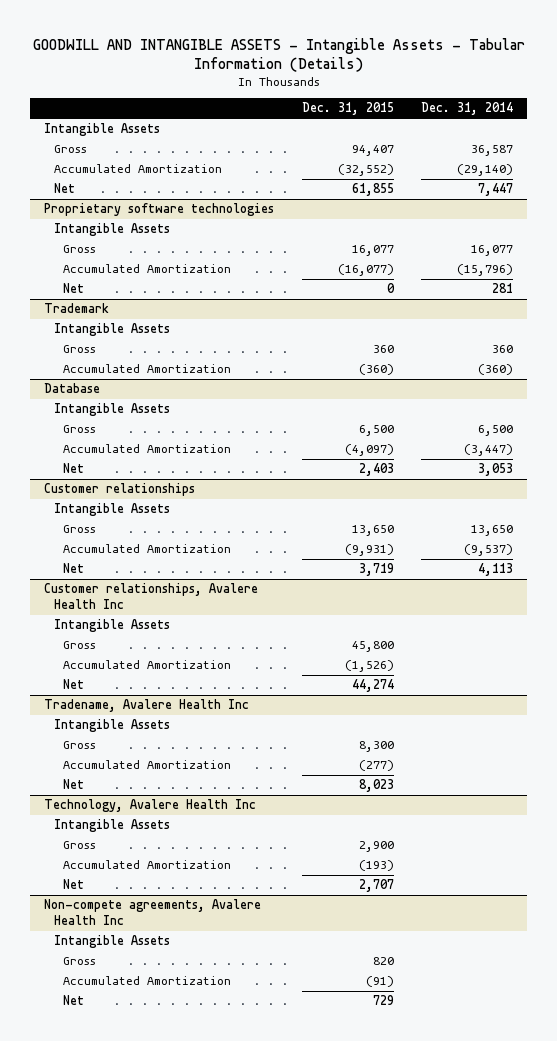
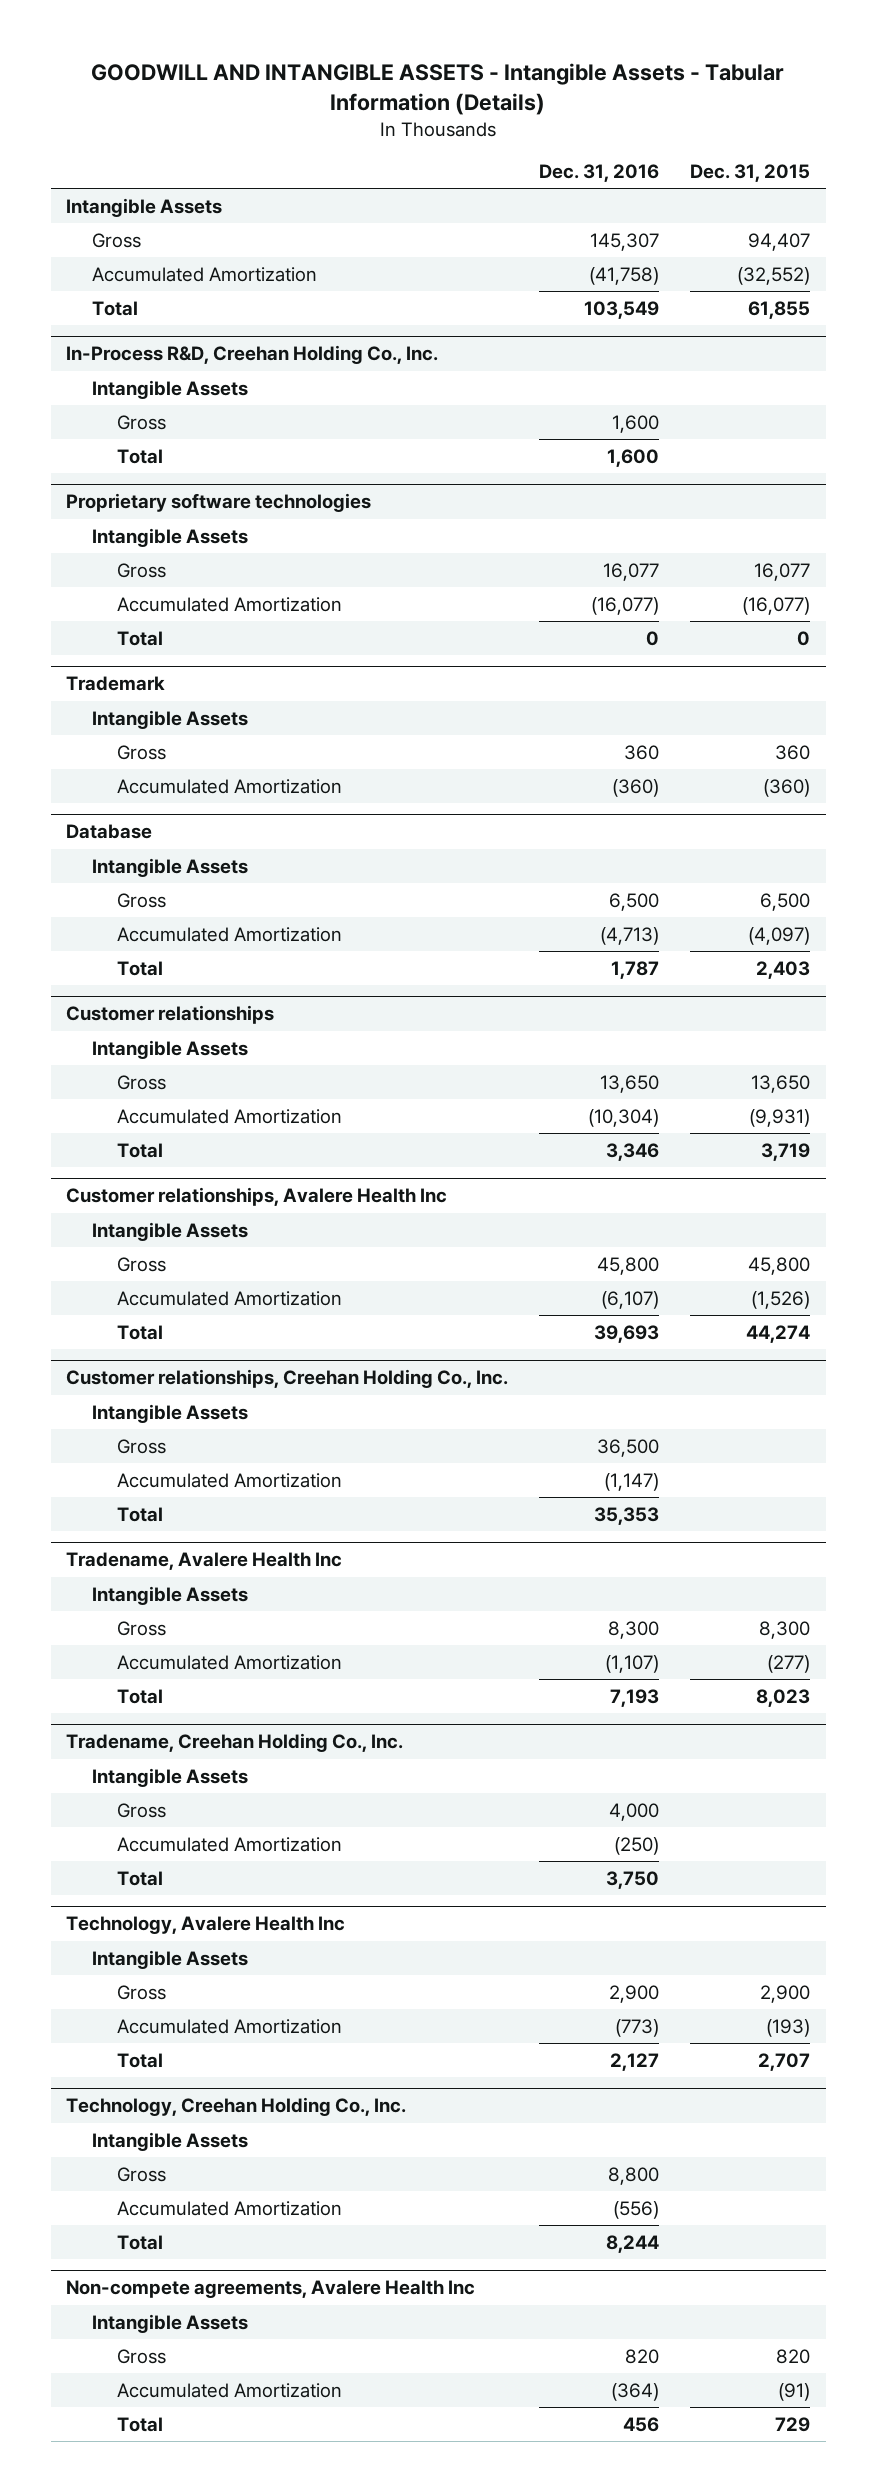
[421,102,514,116] Dec. 31, 2014 -> none
none -> [539,164,660,183] Dec. 31, 2016
[53,183,75,194] Net -> [91,300,138,316] Total
none -> [66,345,439,365] In-Process R&D, Creehan Holding Co., Inc.
none -> [91,379,248,399] Intangible Assets
none -> [117,414,167,430] Gross
none -> [117,448,164,464] Total
[63,283,85,294] Net -> [117,630,164,646] Total
[63,463,85,474] Net -> [117,960,164,976] Total
[63,563,85,574] Net -> [117,1142,164,1158] Total
[63,679,85,690] Net -> [117,1324,164,1340] Total
none -> [66,1369,509,1389] Customer relationships, Creehan Holding Co., Inc.
none -> [91,1403,248,1423] Intangible Assets
none -> [117,1438,167,1454] Gross
none -> [117,1472,343,1488] Accumulated Amortization
none -> [117,1506,164,1522] Total
[63,779,85,790] Net -> [117,1688,164,1704] Total
none -> [66,1733,404,1753] Tradename, Creehan Holding Co., Inc.
none -> [91,1767,248,1787] Intangible Assets
none -> [117,1802,167,1818] Gross
none -> [117,1836,343,1852] Accumulated Amortization
none -> [117,1870,164,1886] Total
[63,879,85,890] Net -> [117,2052,164,2068] Total
none -> [66,2097,407,2117] Technology, Creehan Holding Co., Inc.
none -> [91,2131,248,2151] Intangible Assets
none -> [117,2166,167,2182] Gross
none -> [117,2200,343,2216] Accumulated Amortization
none -> [117,2234,164,2250] Total
[63,995,85,1006] Net -> [117,2416,164,2432] Total

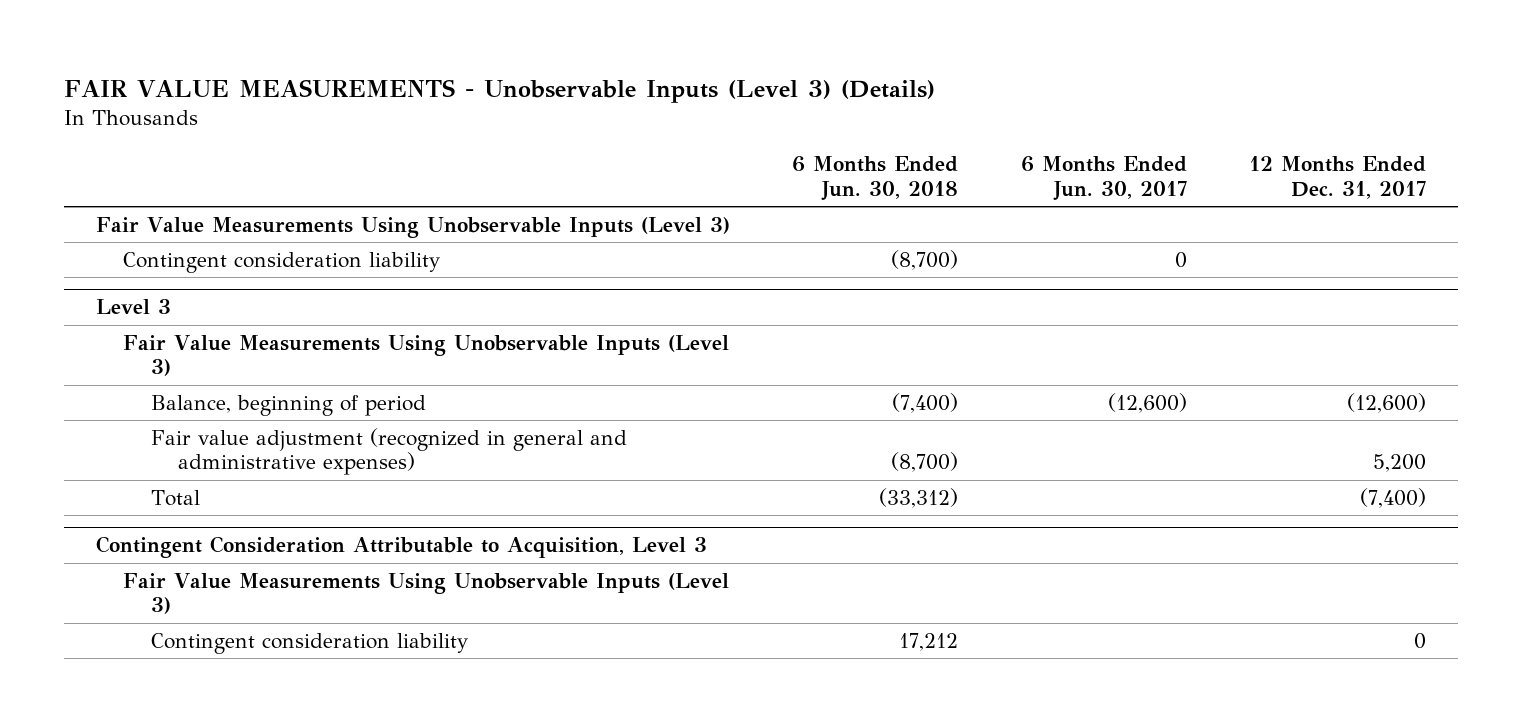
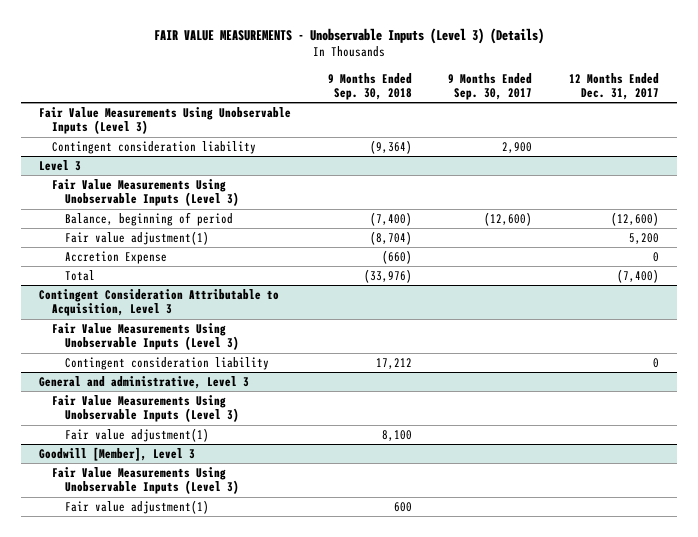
[792,156,959,201] 6 Months Ended Jun. 30, 2018 -> none
[1020,156,1187,201] 6 Months Ended Jun. 30, 2017 -> none
none -> [327,72,412,101] 9 Months Ended Sep. 30, 2018
none -> [448,72,533,101] 9 Months Ended Sep. 30, 2017
[150,427,627,476] Fair value adjustment (recognized in general and administrative expenses) -> [65,230,210,245] Fair value adjustment(1)
none -> [65,250,168,264] Accretion Expense
none -> [39,375,250,389] General and administrative, Level 3
none -> [52,394,240,423] Fair Value Measurements Using Unobservable Inputs (Level 3)
none -> [65,427,210,442] Fair value adjustment(1)
none -> [39,446,196,461] Goodwill [Member], Level 3
none -> [52,466,240,495] Fair Value Measurements Using Unobservable Inputs (Level 3)
none -> [65,499,210,514] Fair value adjustment(1)

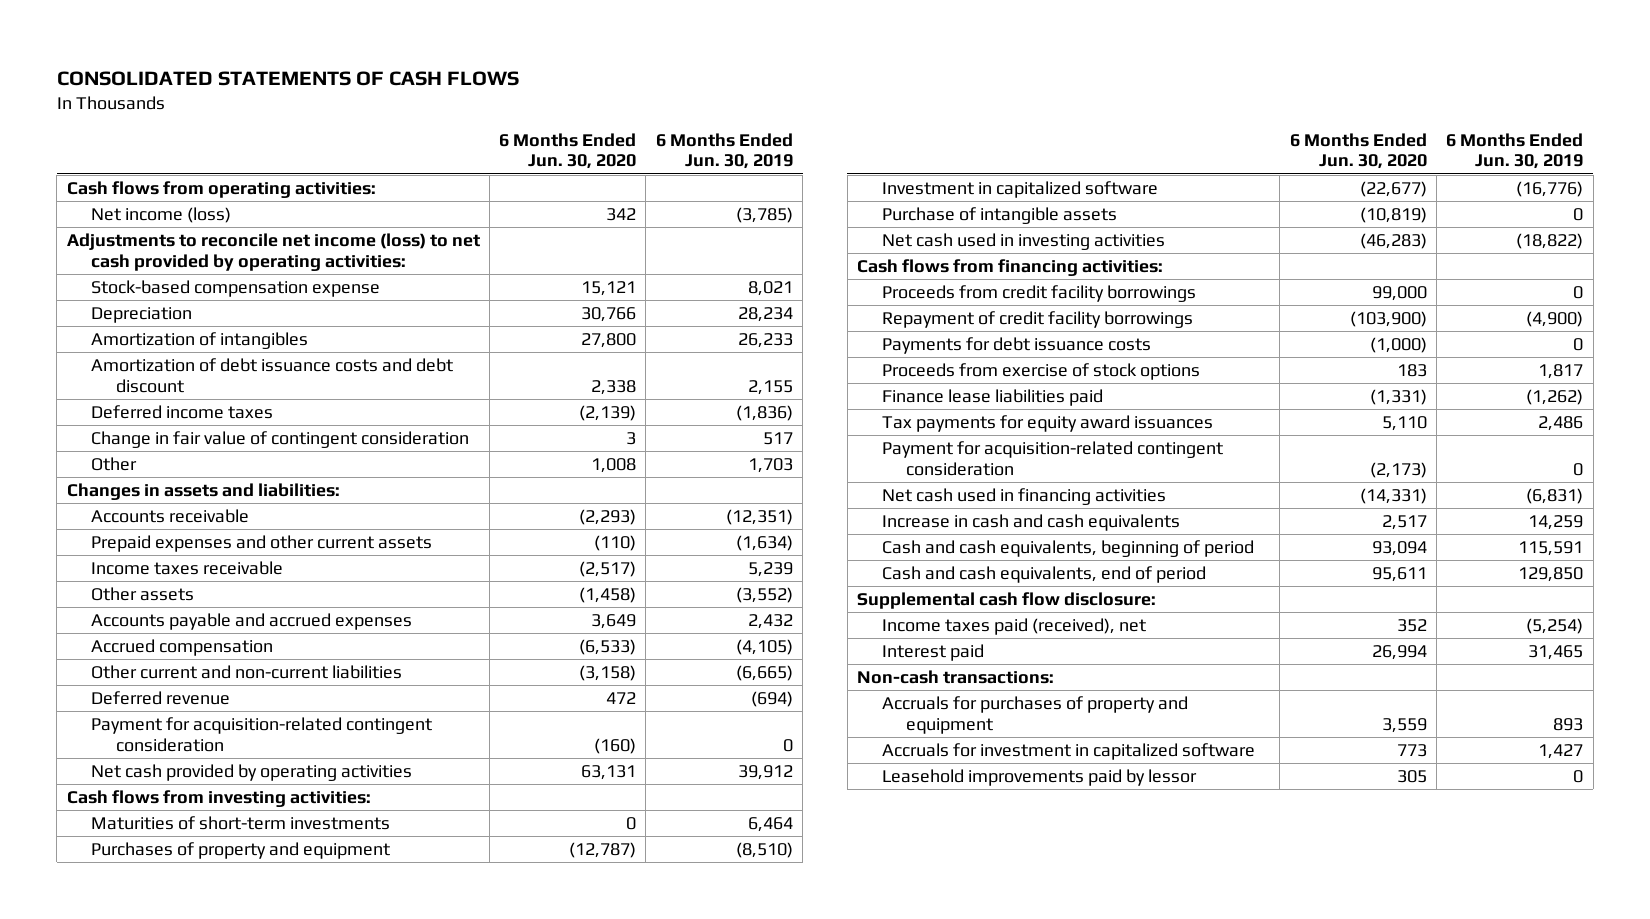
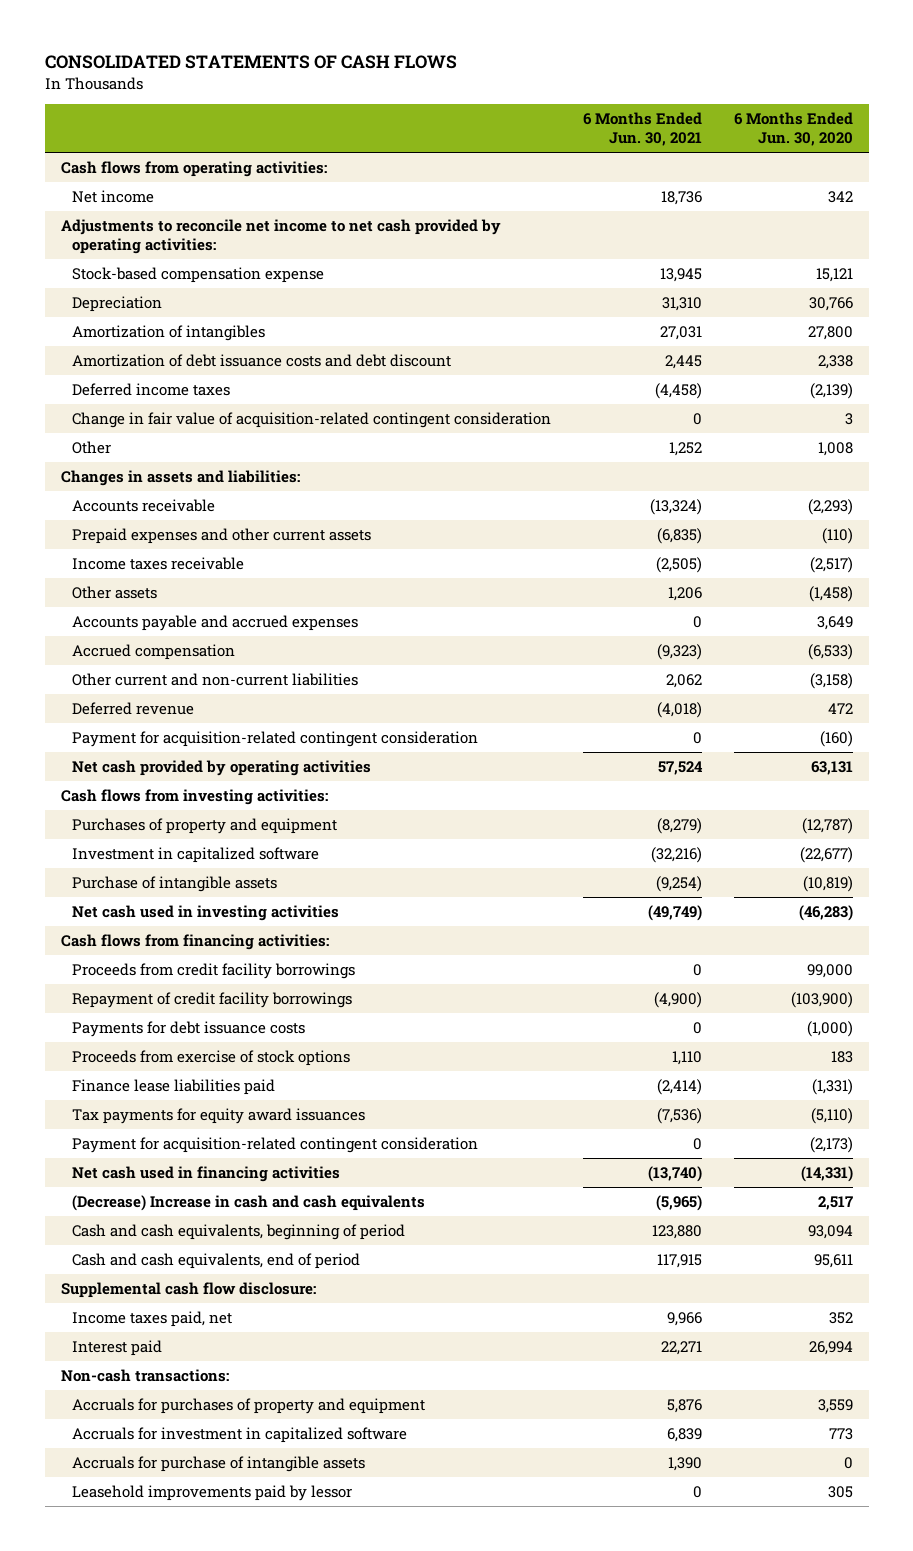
[655,132,793,170] 6 Months Ended Jun. 30, 2019 -> none
none -> [583,111,703,146] 6 Months Ended Jun. 30, 2021
[91,206,232,223] Net income (loss) -> [72,190,155,204] Net income
[66,232,480,271] Adjustments to reconcile net income (loss) to net cash provided by operating activities: -> [60,219,501,255] Adjustments to reconcile net income to net cash provided by operating activities:
[91,430,470,448] Change in fair value of contingent consideration -> [72,412,552,429] Change in fair value of acquisition-related contingent consideration
[91,815,391,830] Maturities of short-term investments -> none
[1381,415,1427,431] 5,110 -> [810,1108,853,1125] (5,110)
[881,513,1180,531] Increase in cash and cash equivalents -> [72,1195,426,1212] (Decrease) Increase in cash and cash equivalents
[881,617,1146,635] Income taxes paid (received), net -> [72,1311,233,1328] Income taxes paid, net
none -> [72,1456,366,1473] Accruals for purchase of intangible assets

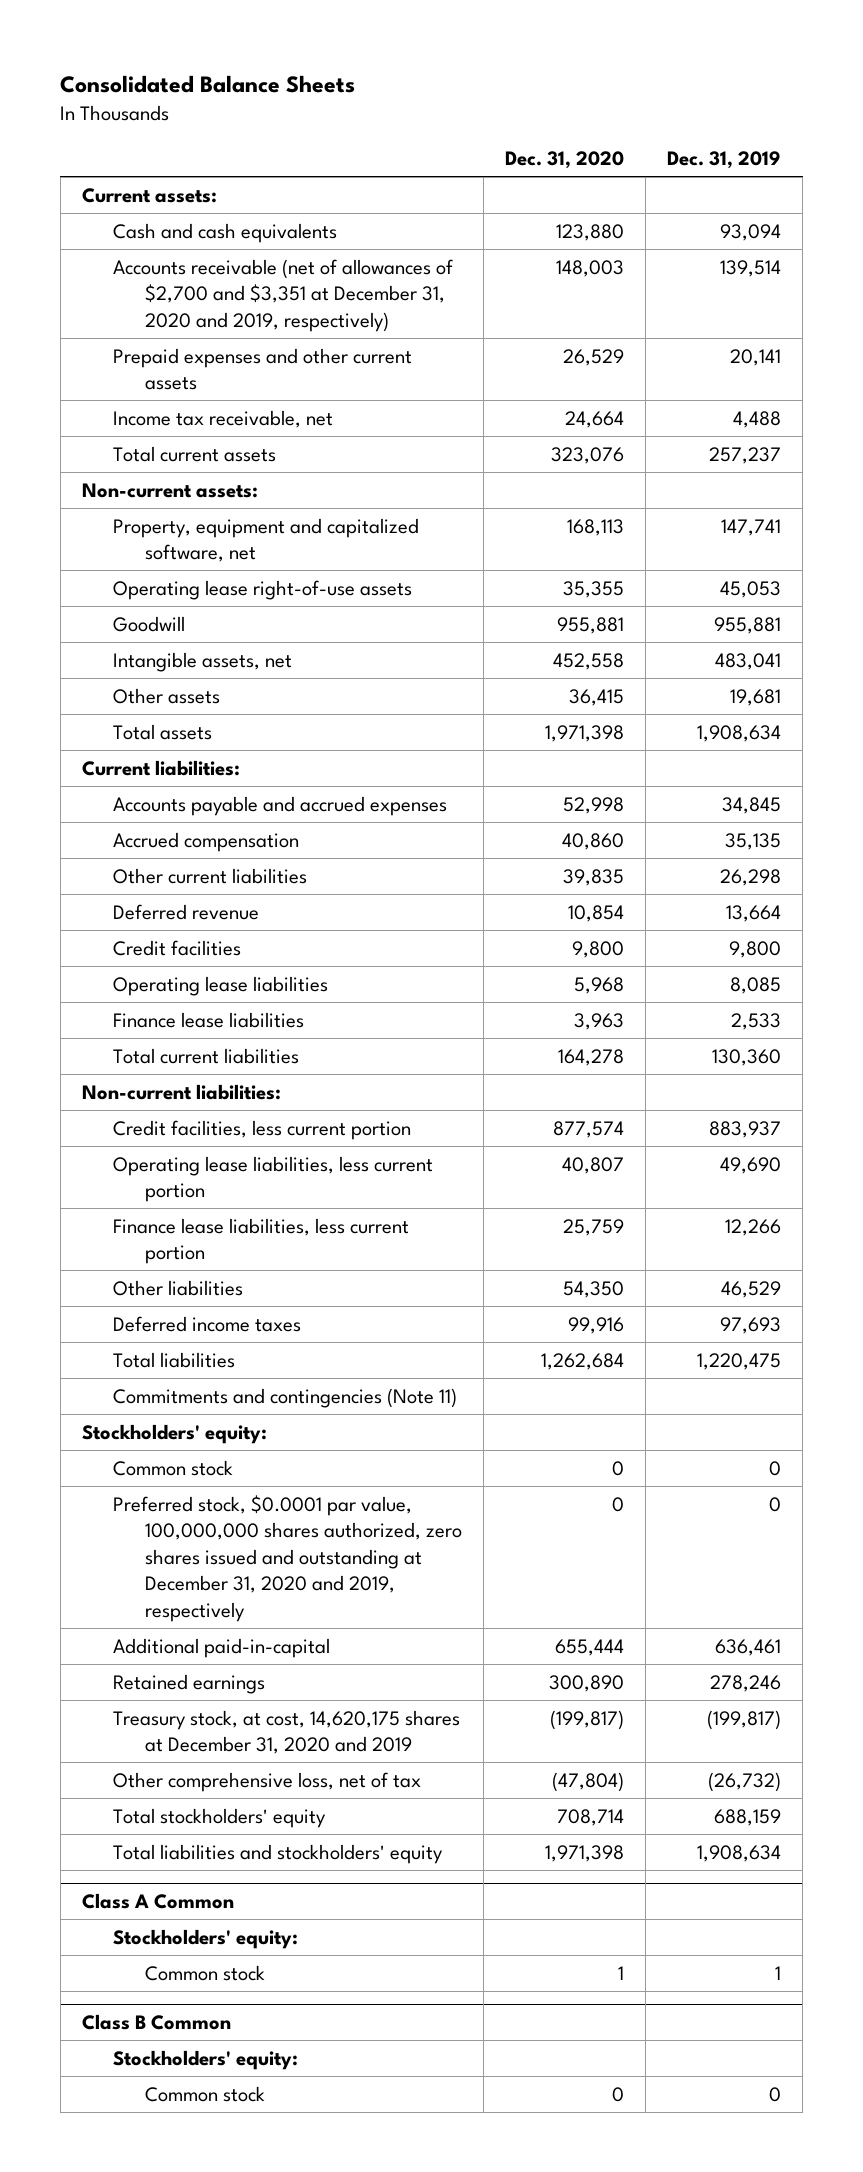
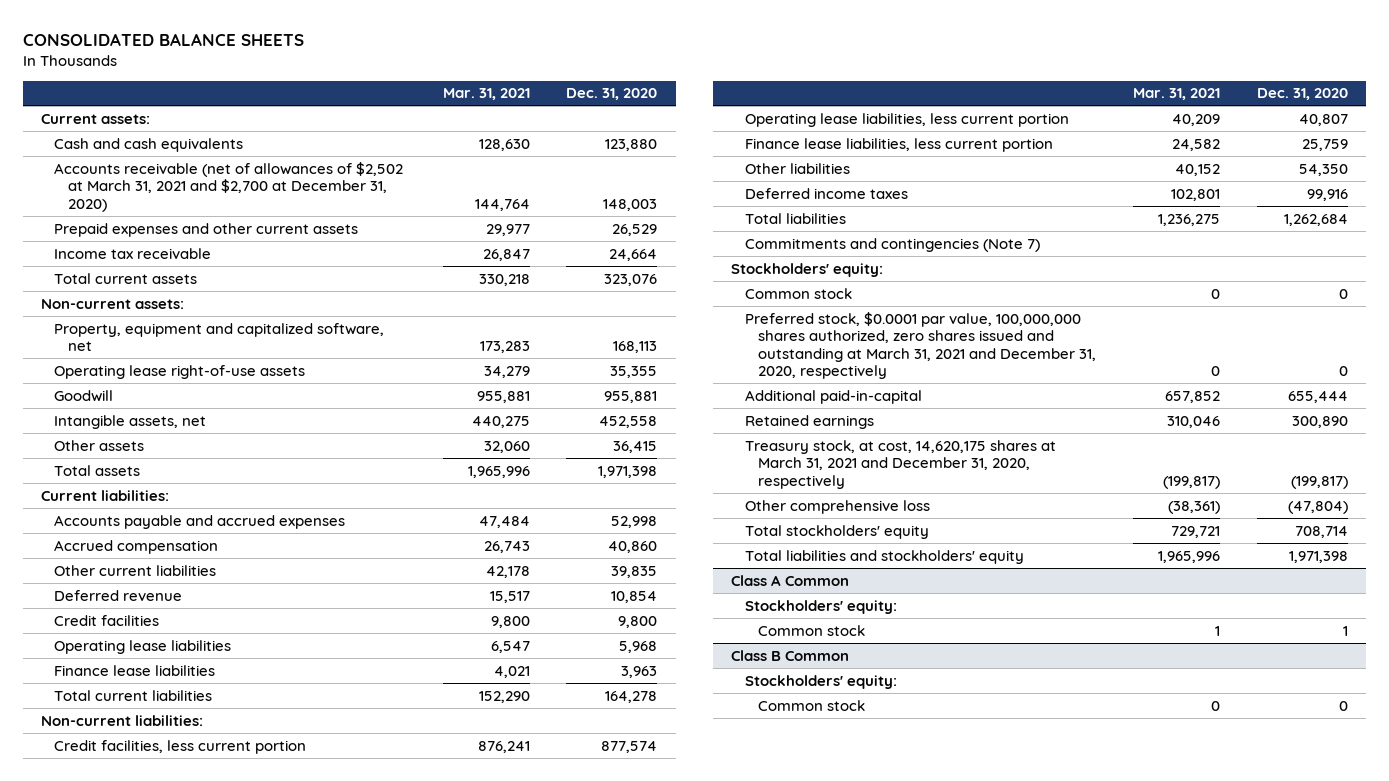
[60,75,356,94] Consolidated Balance Sheets -> [22,32,304,46] CONSOLIDATED BALANCE SHEETS
[667,151,782,170] Dec. 31, 2019 -> none
none -> [442,88,530,101] Mar. 31, 2021
[113,258,454,332] Accounts receivable (net of allowances of $2,700 and $3,351 at December 31, 2020 and 2019, respectively) -> [54,161,404,212] Accounts receivable (net of allowances of $2,502 at March 31, 2021 and $2,700 at December 31, 2020)
[113,409,334,428] Income tax receivable, net -> [54,247,212,259] Income tax receivable
[113,1387,458,1408] Commitments and contingencies (Note 11) -> [744,237,1040,252] Commitments and contingencies (Note 7)
[113,1494,462,1623] Preferred stock, $0.0001 par value, 100,000,000 shares authorized, zero shares issued and outstanding at December 31, 2020 and 2019, respectively -> [744,311,1097,380] Preferred stock, $0.0001 par value, 100,000,000 shares authorized, zero shares issued and outstanding at March 31, 2021 and December 31, 2020, respectively
[113,1709,461,1755] Treasury stock, at cost, 14,620,175 shares at December 31, 2020 and 2019 -> [744,439,1056,489] Treasury stock, at cost, 14,620,175 shares at March 31, 2021 and December 31, 2020, respectively
[113,1771,422,1792] Other comprehensive loss, net of tax -> [744,499,930,514] Other comprehensive loss

